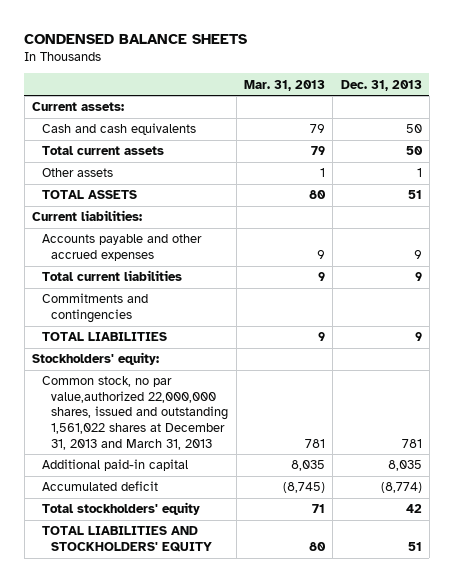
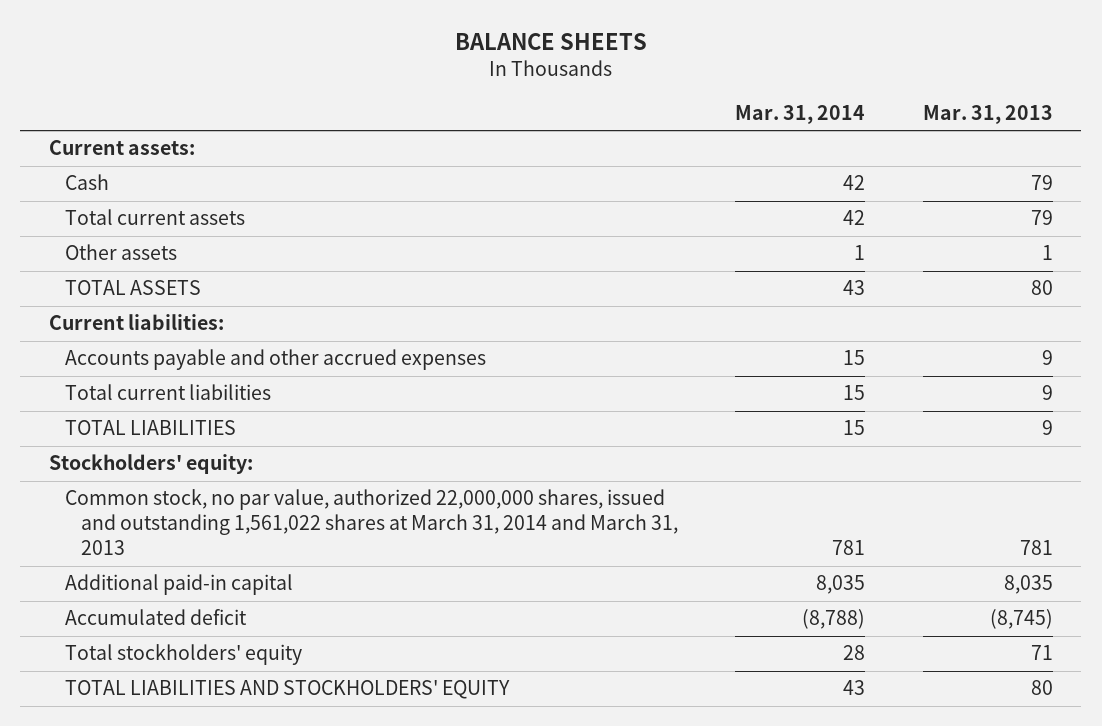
[24,33,248,44] CONDENSED BALANCE SHEETS -> [454,33,647,51] BALANCE SHEETS
[340,79,422,91] Dec. 31, 2013 -> none
none -> [735,104,866,124] Mar. 31, 2014
[41,123,196,136] Cash and cash equivalents -> [64,174,109,191] Cash
[41,293,148,323] Commitments and contingencies -> none
[41,376,229,450] Common stock, no par value,authorized 22,000,000 shares, issued and outstanding 1,561,022 shares at December 31, 2013 and March 31, 2013 -> [64,489,678,556] Common stock, no par value, authorized 22,000,000 shares, issued and outstanding 1,561,022 shares at March 31, 2014 and March 31, 2013

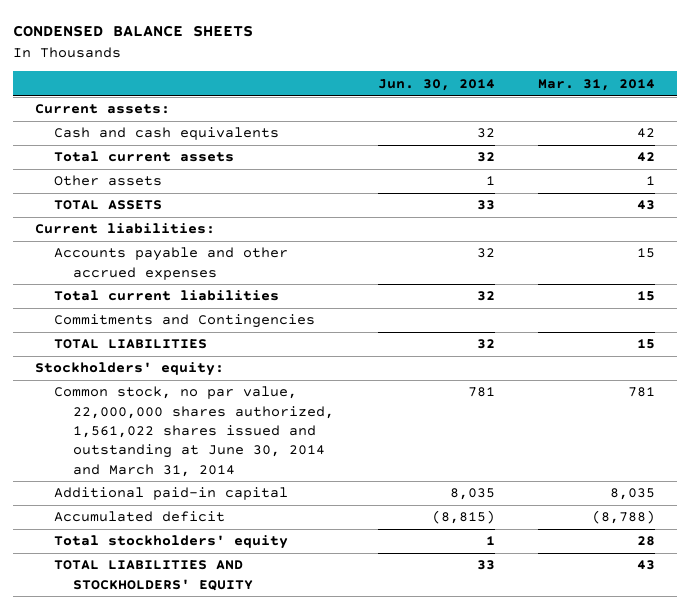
[454,33,647,51] BALANCE SHEETS -> [13,25,254,38] CONDENSED BALANCE SHEETS
[922,104,1053,124] Mar. 31, 2013 -> none
none -> [377,78,495,91] Jun. 30, 2014
[64,174,109,191] Cash -> [54,127,280,141] Cash and cash equivalents
none -> [54,314,316,329] Commitments and Contingencies
[64,489,678,556] Common stock, no par value, authorized 22,000,000 shares, issued and outstanding 1,561,022 shares at March 31, 2014 and March 31, 2013 -> [54,386,335,477] Common stock, no par value, 22,000,000 shares authorized, 1,561,022 shares issued and outstanding at June 30, 2014 and March 31, 2014

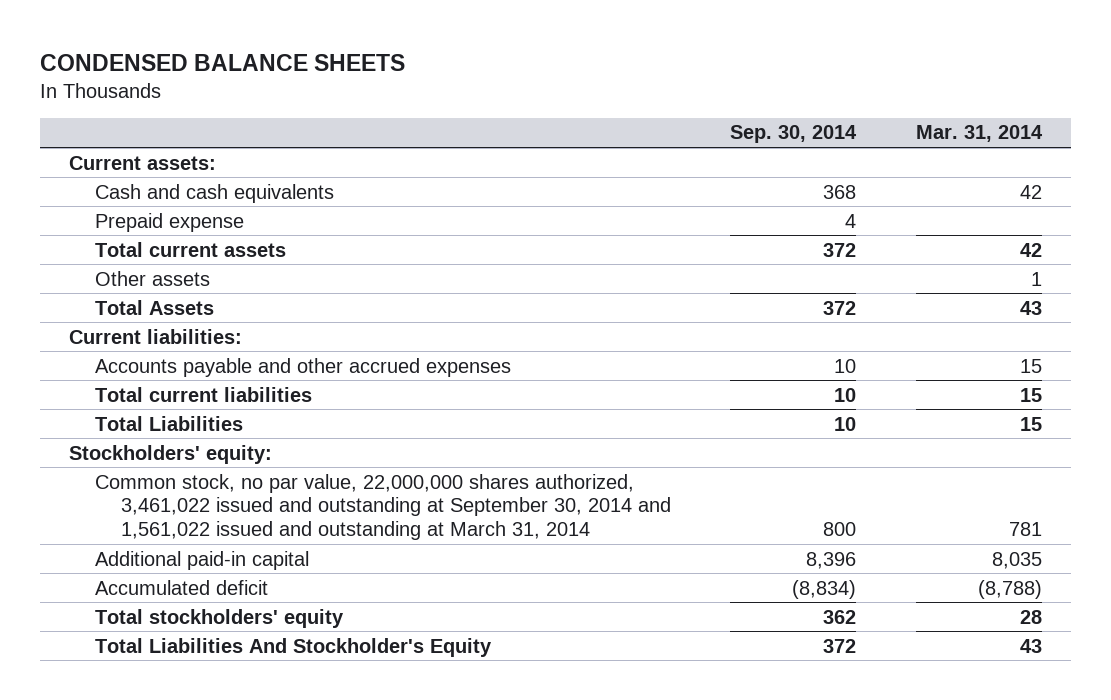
[377,78,495,91] Jun. 30, 2014 -> none
none -> [730,125,858,144] Sep. 30, 2014
none -> [95,212,245,232] Prepaid expense
[54,200,163,211] TOTAL ASSETS -> [95,299,215,315] Total Assets
[54,314,316,329] Commitments and Contingencies -> none
[54,339,208,350] TOTAL LIABILITIES -> [95,415,244,431] Total Liabilities
[54,386,335,477] Common stock, no par value, 22,000,000 shares authorized, 1,561,022 shares issued and outstanding at June 30, 2014 and March 31, 2014 -> [95,473,671,541] Common stock, no par value, 22,000,000 shares authorized, 3,461,022 issued and outstanding at September 30, 2014 and 1,561,022 issued and outstanding at March 31, 2014
[54,560,254,591] TOTAL LIABILITIES AND STOCKHOLDERS' EQUITY -> [95,637,493,657] Total Liabilities And Stockholder's Equity

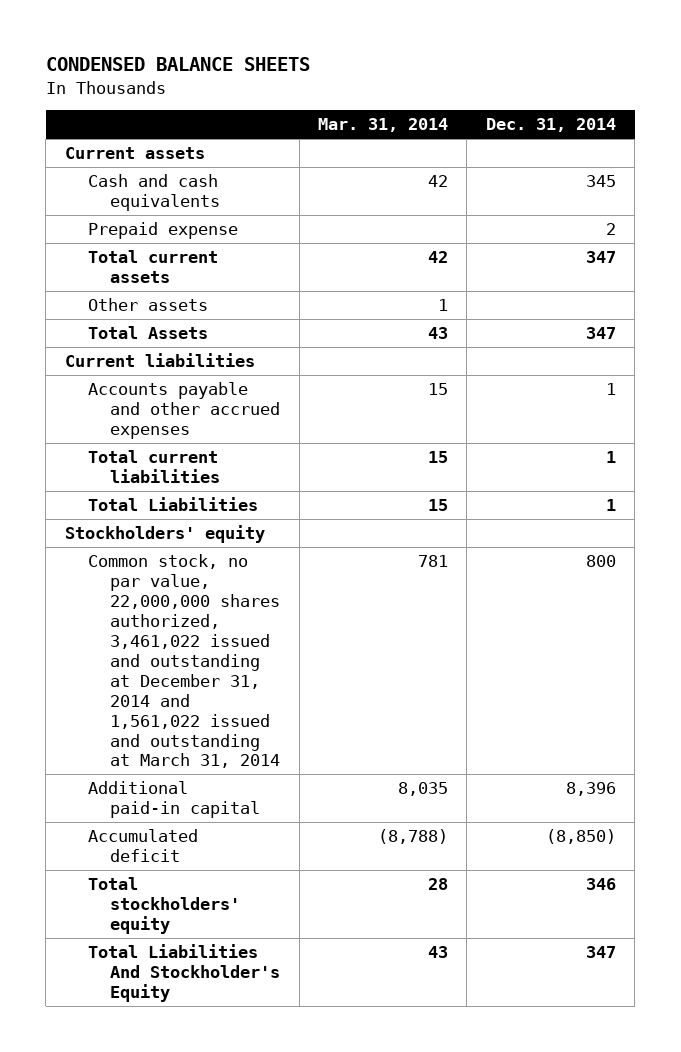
[730,125,858,144] Sep. 30, 2014 -> none
none -> [485,118,616,133] Dec. 31, 2014
[69,155,217,170] Current assets: -> [64,147,205,160] Current assets
[69,328,243,344] Current liabilities: -> [64,353,255,368] Current liabilities
[69,444,273,464] Stockholders' equity: -> [64,525,265,544] Stockholders' equity
[95,473,671,541] Common stock, no par value, 22,000,000 shares authorized, 3,461,022 issued and outstanding at September 30, 2014 and 1,561,022 issued and outstanding at March 31, 2014 -> [87,554,281,769] Common stock, no par value, 22,000,000 shares authorized, 3,461,022 issued and outstanding at December 31, 2014 and 1,561,022 issued and outstanding at March 31, 2014

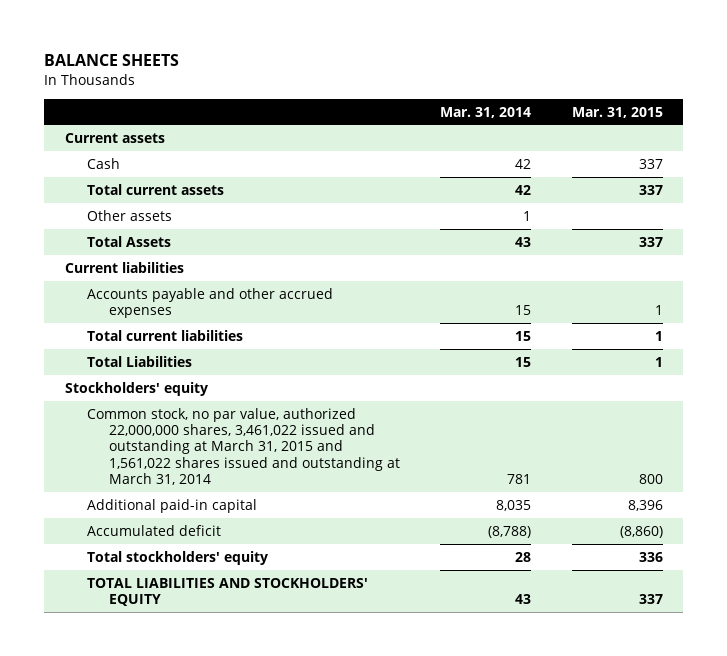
[45,57,310,72] CONDENSED BALANCE SHEETS -> [44,54,180,67] BALANCE SHEETS
[485,118,616,133] Dec. 31, 2014 -> none
none -> [571,106,663,118] Mar. 31, 2015
[87,174,221,211] Cash and cash equivalents -> none
[87,222,238,240] Prepaid expense -> none
none -> [86,157,120,169] Cash
[87,554,281,769] Common stock, no par value, 22,000,000 shares authorized, 3,461,022 issued and outstanding at December 31, 2014 and 1,561,022 issued and outstanding at March 31, 2014 -> [86,407,400,485] Common stock, no par value, authorized 22,000,000 shares, 3,461,022 issued and outstanding at March 31, 2015 and 1,561,022 shares issued and outstanding at March 31, 2014
[87,944,281,1002] Total Liabilities And Stockholder's Equity -> [86,577,368,607] TOTAL LIABILITIES AND STOCKHOLDERS' EQUITY

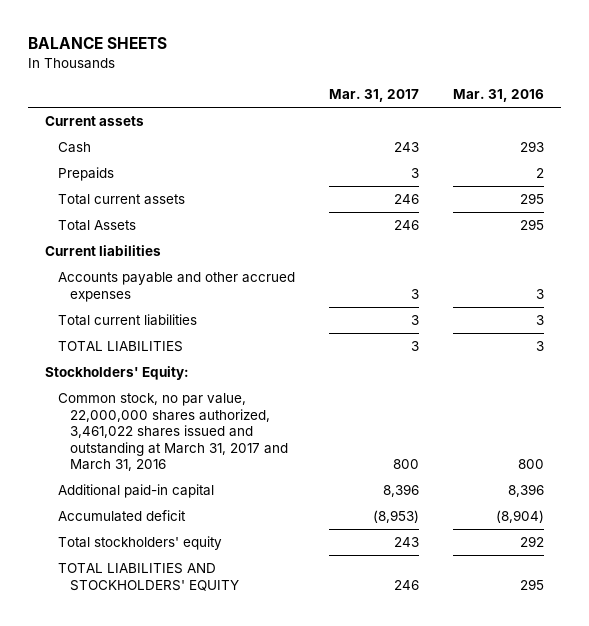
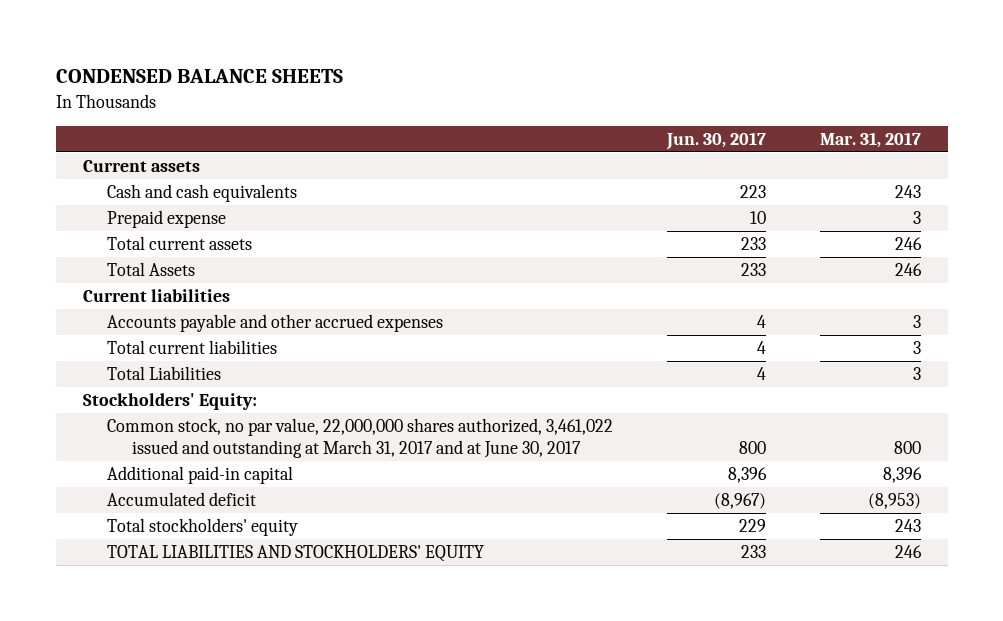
[28,37,168,50] BALANCE SHEETS -> [55,69,343,84] CONDENSED BALANCE SHEETS
[453,89,545,103] Mar. 31, 2016 -> none
none -> [665,131,766,150] Jun. 30, 2017
[57,141,91,153] Cash -> [107,184,298,203] Cash and cash equivalents
[57,166,114,181] Prepaids -> [107,210,227,229] Prepaid expense
[57,340,183,352] TOTAL LIABILITIES -> [107,366,222,381] Total Liabilities
[57,392,289,472] Common stock, no par value, 22,000,000 shares authorized, 3,461,022 shares issued and outstanding at March 31, 2017 and March 31, 2016 -> [107,418,614,458] Common stock, no par value, 22,000,000 shares authorized, 3,461,022 issued and outstanding at March 31, 2017 and at June 30, 2017

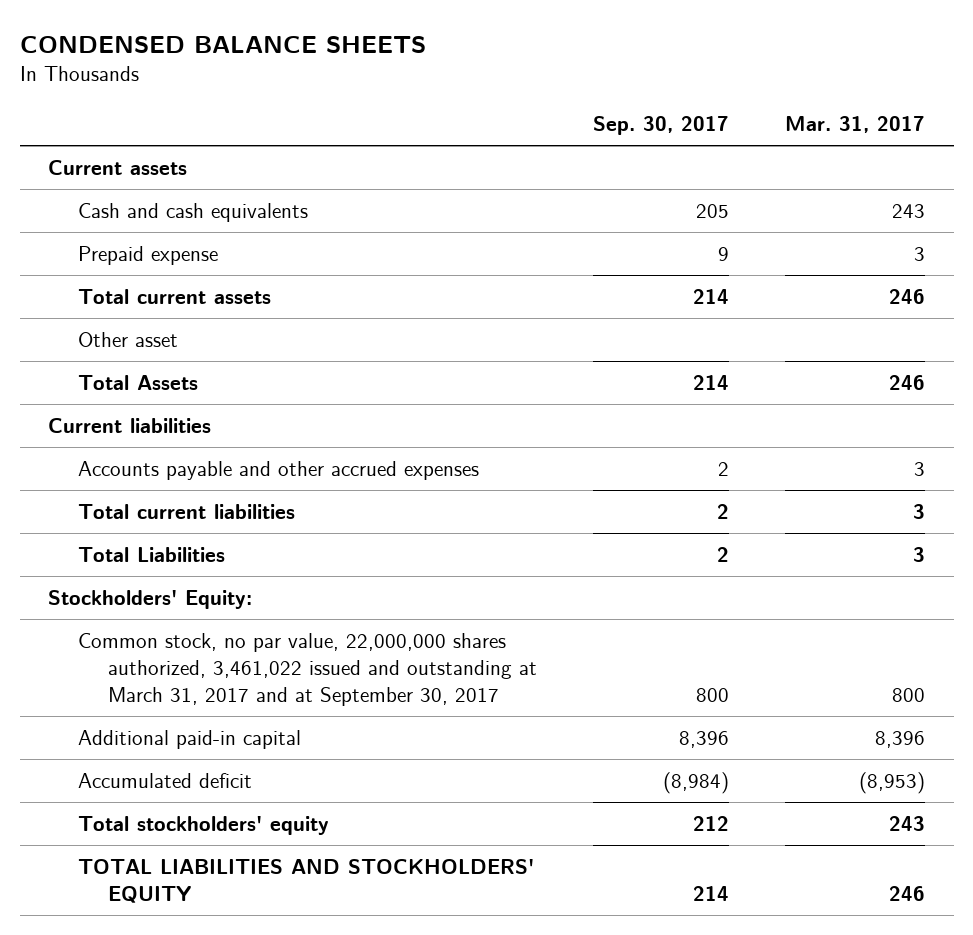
[665,131,766,150] Jun. 30, 2017 -> none
none -> [592,116,729,136] Sep. 30, 2017
none -> [77,331,178,347] Other asset
[107,418,614,458] Common stock, no par value, 22,000,000 shares authorized, 3,461,022 issued and outstanding at March 31, 2017 and at June 30, 2017 -> [77,632,537,707] Common stock, no par value, 22,000,000 shares authorized, 3,461,022 issued and outstanding at March 31, 2017 and at September 30, 2017

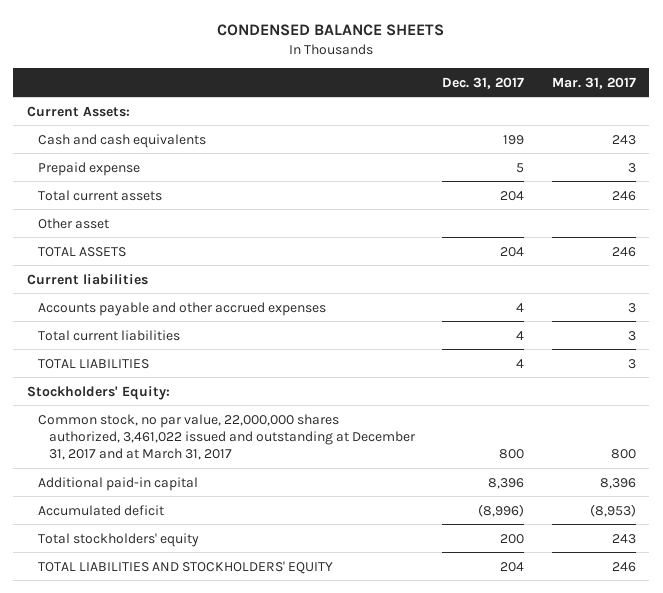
[592,116,729,136] Sep. 30, 2017 -> none
none -> [442,76,525,89] Dec. 31, 2017
[48,159,188,175] Current assets -> [27,105,131,117] Current Assets:
[77,374,198,390] Total Assets -> [37,246,126,257] TOTAL ASSETS
[77,546,225,562] Total Liabilities -> [37,358,149,369] TOTAL LIABILITIES
[77,632,537,707] Common stock, no par value, 22,000,000 shares authorized, 3,461,022 issued and outstanding at March 31, 2017 and at September 30, 2017 -> [37,413,416,460] Common stock, no par value, 22,000,000 shares authorized, 3,461,022 issued and outstanding at December 31, 2017 and at March 31, 2017

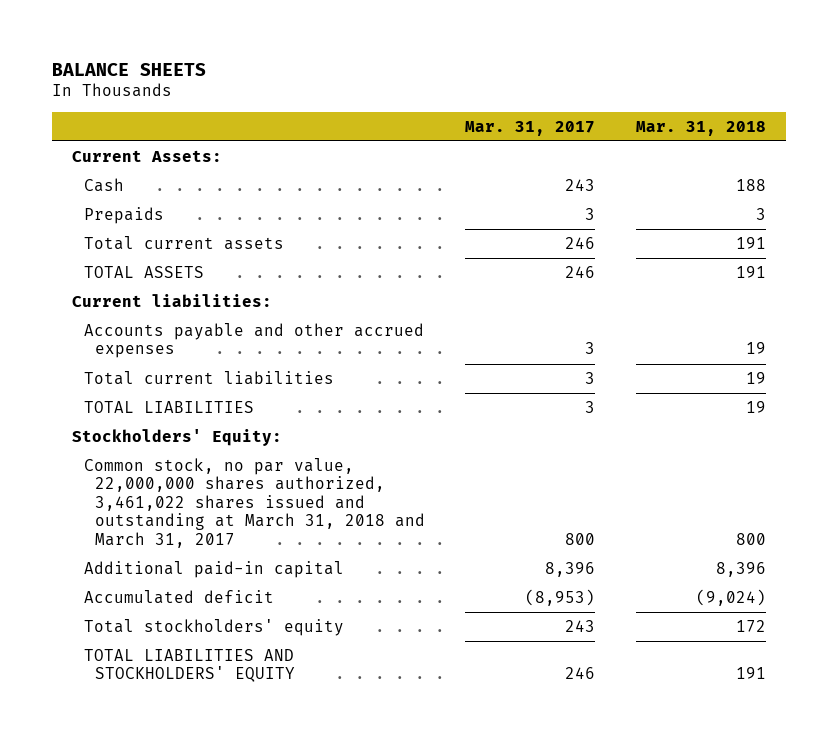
[217,24,445,37] CONDENSED BALANCE SHEETS -> [51,62,206,76] BALANCE SHEETS
[442,76,525,89] Dec. 31, 2017 -> none
none -> [635,120,766,136] Mar. 31, 2018
[37,133,206,148] Cash and cash equivalents -> [83,178,124,193] Cash
[37,161,140,176] Prepaid expense -> [83,207,164,225] Prepaids
[37,217,109,229] Other asset -> none
[27,273,149,285] Current liabilities -> [72,294,273,308] Current liabilities:
[37,413,416,460] Common stock, no par value, 22,000,000 shares authorized, 3,461,022 issued and outstanding at December 31, 2017 and at March 31, 2017 -> [83,458,426,548] Common stock, no par value, 22,000,000 shares authorized, 3,461,022 shares issued and outstanding at March 31, 2018 and March 31, 2017

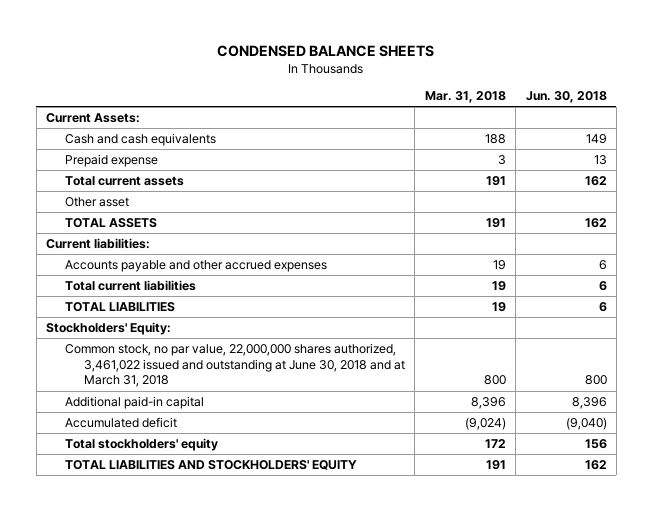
[51,62,206,76] BALANCE SHEETS -> [217,44,435,57] CONDENSED BALANCE SHEETS
[465,120,596,136] Mar. 31, 2017 -> none
none -> [525,91,607,104] Jun. 30, 2018
[83,178,124,193] Cash -> [64,133,216,147] Cash and cash equivalents
[83,207,164,225] Prepaids -> [64,154,158,168] Prepaid expense
none -> [64,197,129,208] Other asset
[83,458,426,548] Common stock, no par value, 22,000,000 shares authorized, 3,461,022 shares issued and outstanding at March 31, 2018 and March 31, 2017 -> [64,343,405,388] Common stock, no par value, 22,000,000 shares authorized, 3,461,022 issued and outstanding at June 30, 2018 and at March 31, 2018

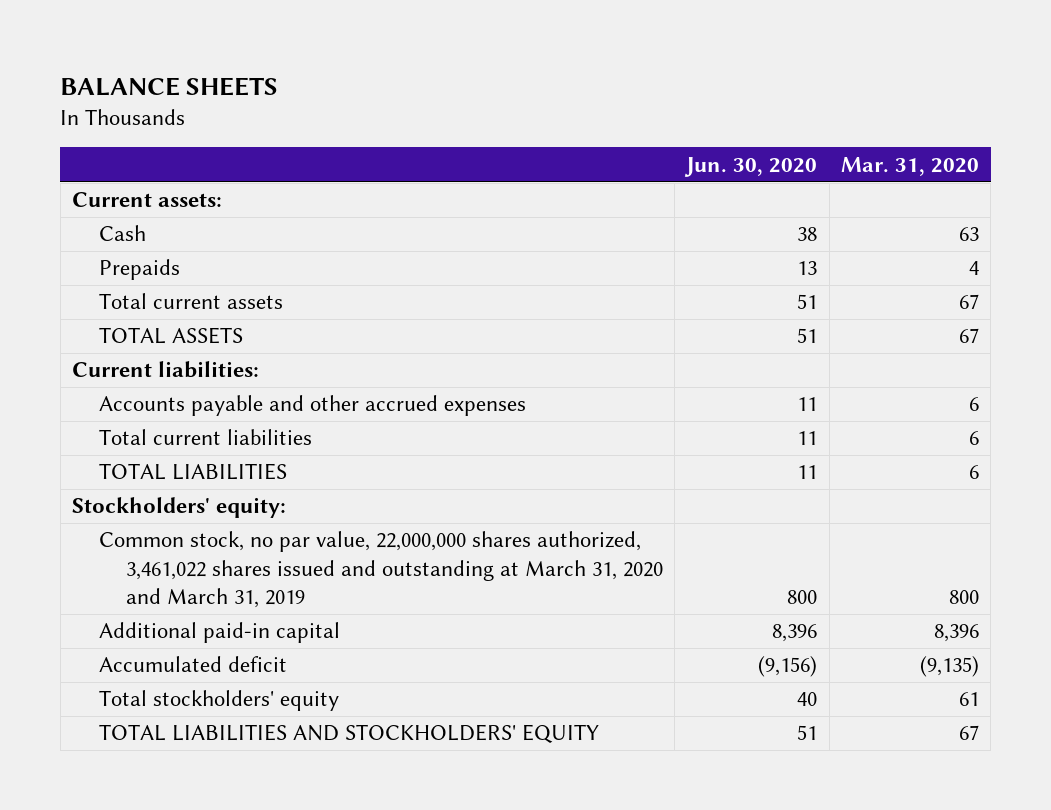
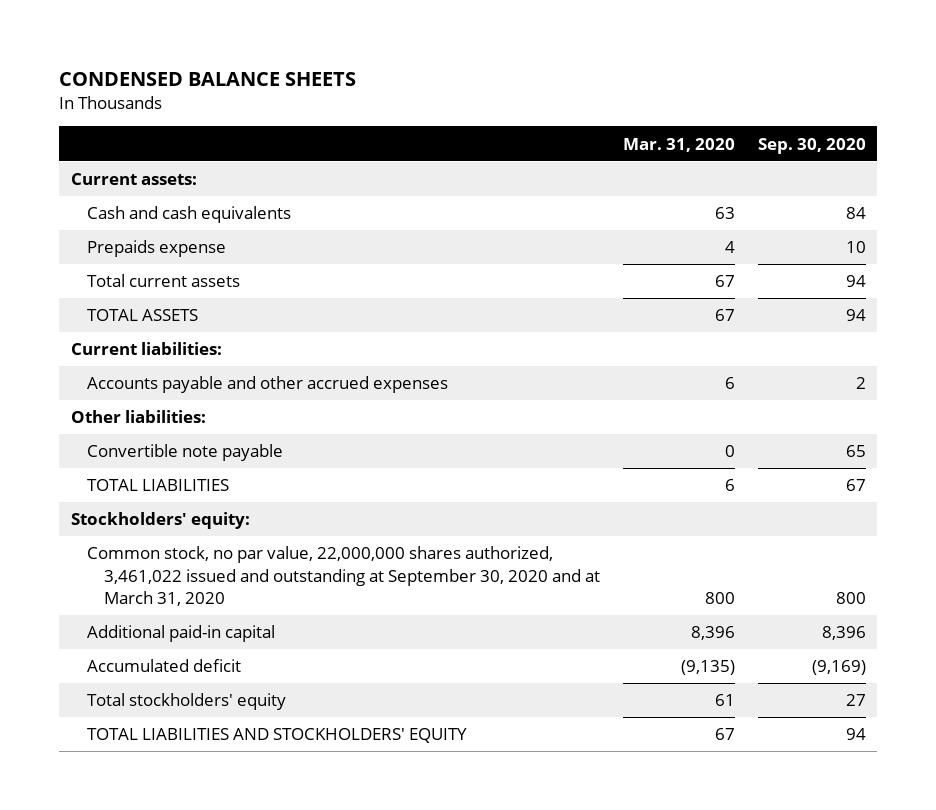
[60,76,279,96] BALANCE SHEETS -> [59,71,357,86] CONDENSED BALANCE SHEETS
[684,156,818,177] Jun. 30, 2020 -> none
none -> [757,137,866,154] Sep. 30, 2020
[98,225,146,242] Cash -> [87,206,292,224] Cash and cash equivalents
[98,259,180,281] Prepaids -> [87,240,227,258] Prepaids expense
[98,429,312,446] Total current liabilities -> none
none -> [70,410,206,424] Other liabilities:
none -> [87,444,284,462] Convertible note payable
[98,531,663,609] Common stock, no par value, 22,000,000 shares authorized, 3,461,022 shares issued and outstanding at March 31, 2020 and March 31, 2019 -> [87,546,601,606] Common stock, no par value, 22,000,000 shares authorized, 3,461,022 issued and outstanding at September 30, 2020 and at March 31, 2020

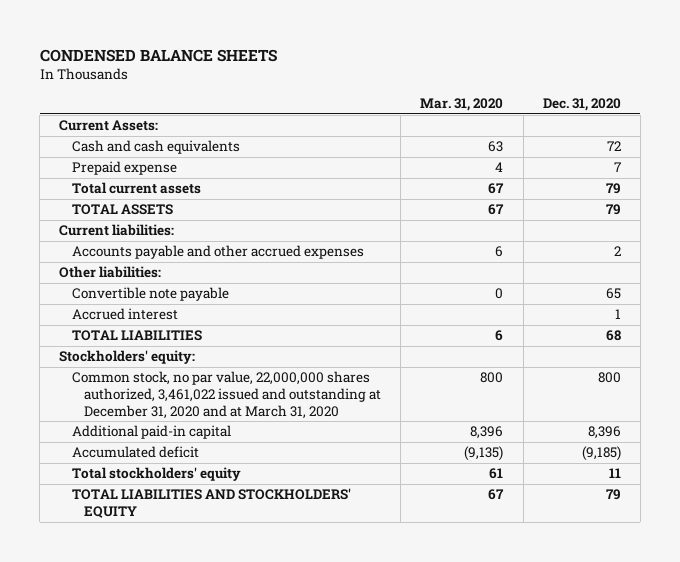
[757,137,866,154] Sep. 30, 2020 -> none
none -> [542,97,621,111] Dec. 31, 2020
[70,173,197,186] Current assets: -> [59,120,159,132] Current Assets:
[87,240,227,258] Prepaids expense -> [71,161,177,176] Prepaid expense
none -> [71,308,178,321] Accrued interest
[87,546,601,606] Common stock, no par value, 22,000,000 shares authorized, 3,461,022 issued and outstanding at September 30, 2020 and at March 31, 2020 -> [71,371,382,419] Common stock, no par value, 22,000,000 shares authorized, 3,461,022 issued and outstanding at December 31, 2020 and at March 31, 2020

